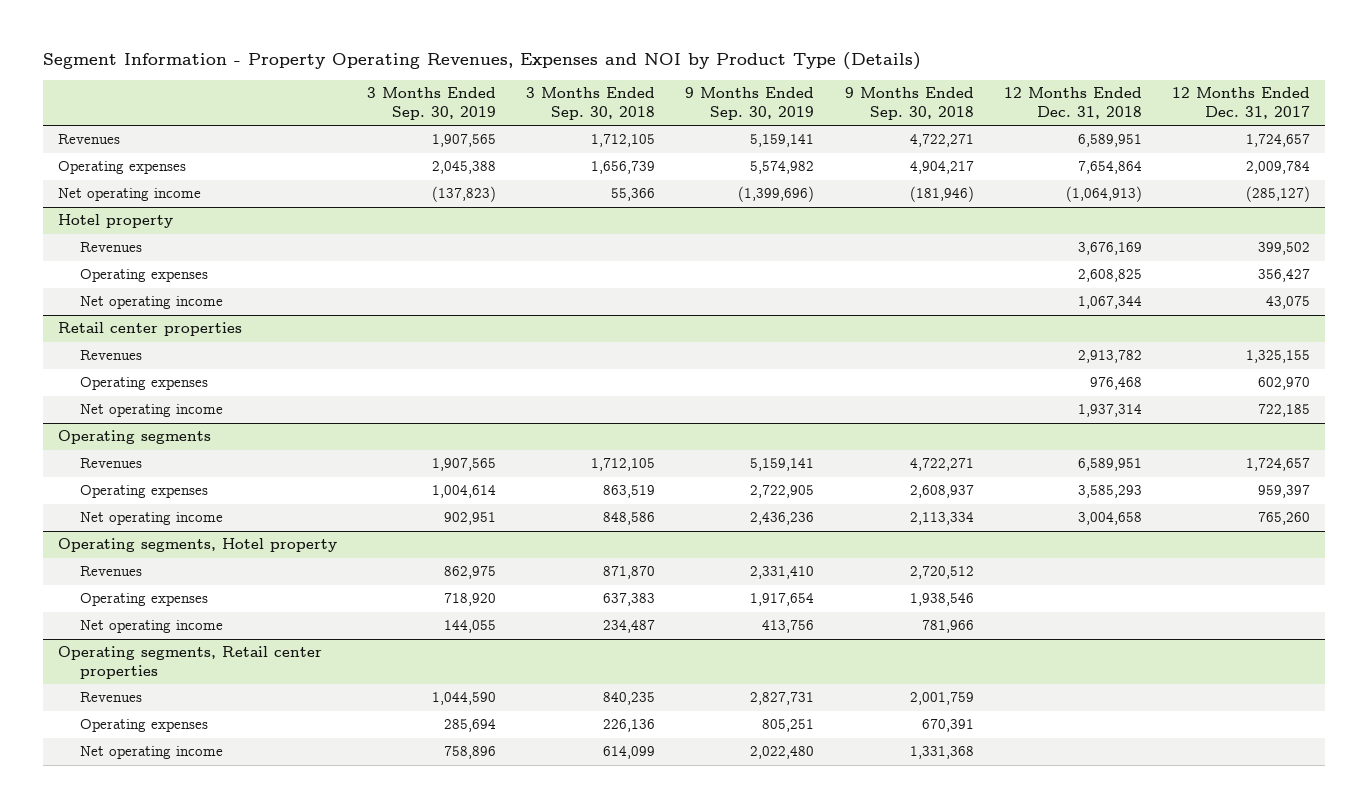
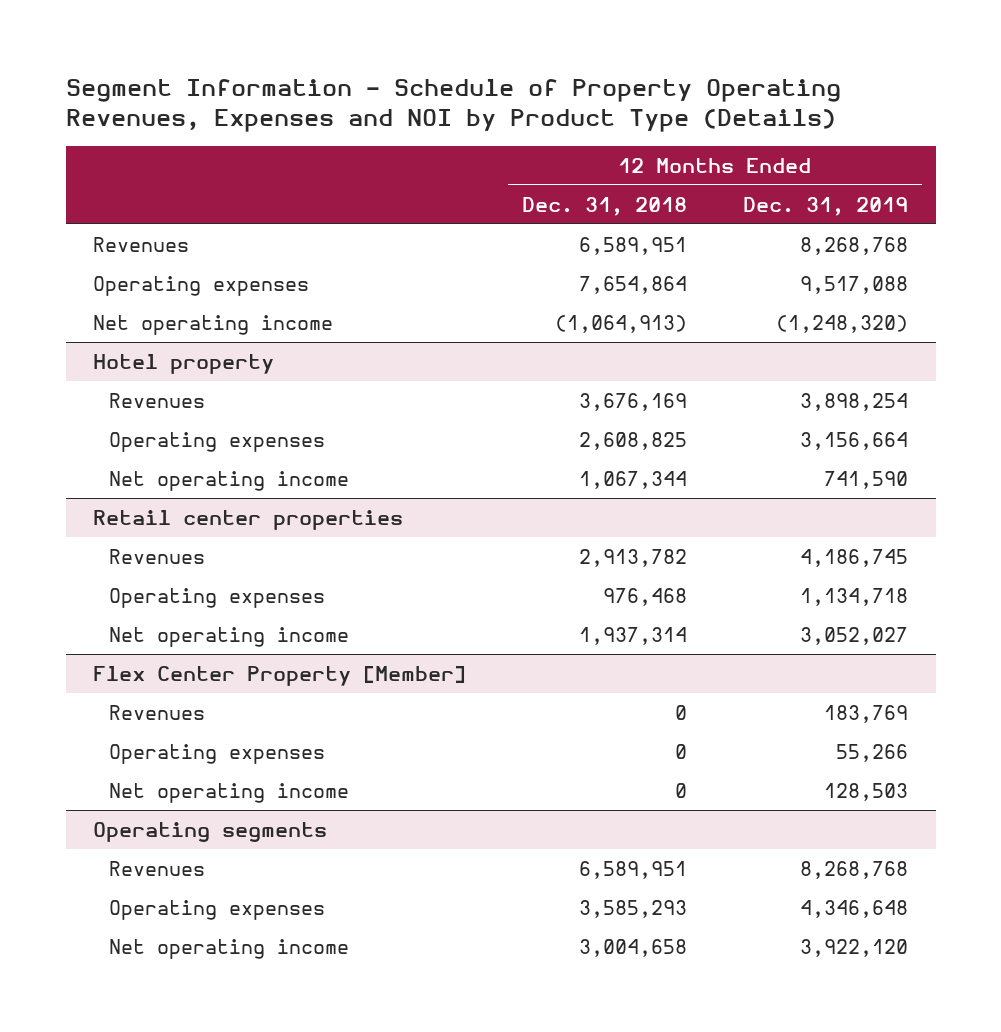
[42,52,921,71] Segment Information - Property Operating Revenues, Expenses and NOI by Product Type (Details) -> [65,78,841,133] Segment Information - Schedule of Property Operating Revenues, Expenses and NOI by Product Type (Details)
[366,87,496,120] 3 Months Ended Sep. 30, 2019 -> none
[526,87,656,120] 3 Months Ended Sep. 30, 2018 -> none
[685,87,815,120] 9 Months Ended Sep. 30, 2019 -> none
[844,87,974,120] 9 Months Ended Sep. 30, 2018 -> none
[1171,87,1310,119] 12 Months Ended Dec. 31, 2017 -> none
none -> [742,196,908,216] Dec. 31, 2019
none -> [93,665,467,686] Flex Center Property [Member]
none -> [109,704,206,720] Revenues
none -> [109,743,326,764] Operating expenses
none -> [109,782,350,803] Net operating income
[57,538,337,553] Operating segments, Hotel property -> none
[79,566,142,577] Revenues -> none
[79,593,208,607] Operating expenses -> none
[79,620,223,634] Net operating income -> none
[57,646,322,680] Operating segments, Retail center properties -> none
[79,692,142,703] Revenues -> none
[79,719,208,733] Operating expenses -> none
[79,746,223,760] Net operating income -> none

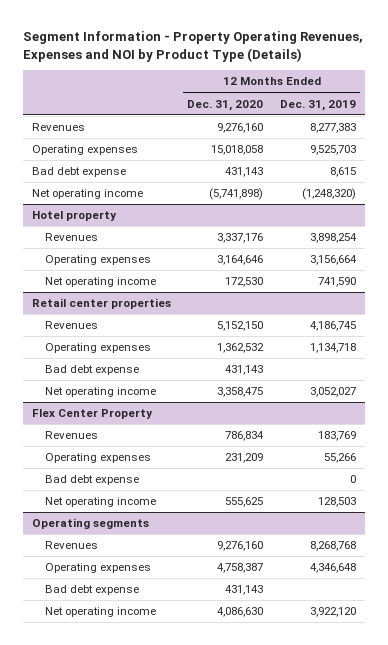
[65,78,841,133] Segment Information - Schedule of Property Operating Revenues, Expenses and NOI by Product Type (Details) -> [23,31,364,62] Segment Information - Property Operating Revenues, Expenses and NOI by Product Type (Details)
[522,196,688,216] Dec. 31, 2018 -> none
none -> [187,99,264,111] Dec. 31, 2020
[799,236,908,255] 8,268,768 -> [310,123,357,134] 8,277,383
[799,275,908,294] 9,517,088 -> [310,145,357,156] 9,525,703
none -> [31,167,126,178] Bad debt expense
none -> [44,365,139,376] Bad debt expense
[93,665,467,686] Flex Center Property [Member] -> [31,409,153,420] Flex Center Property
none -> [44,475,139,486] Bad debt expense
none -> [44,585,139,596] Bad debt expense

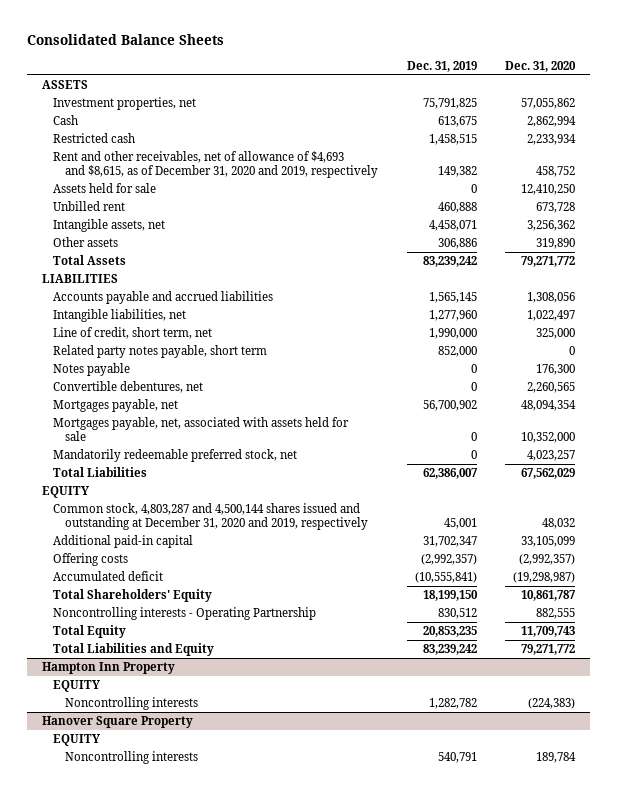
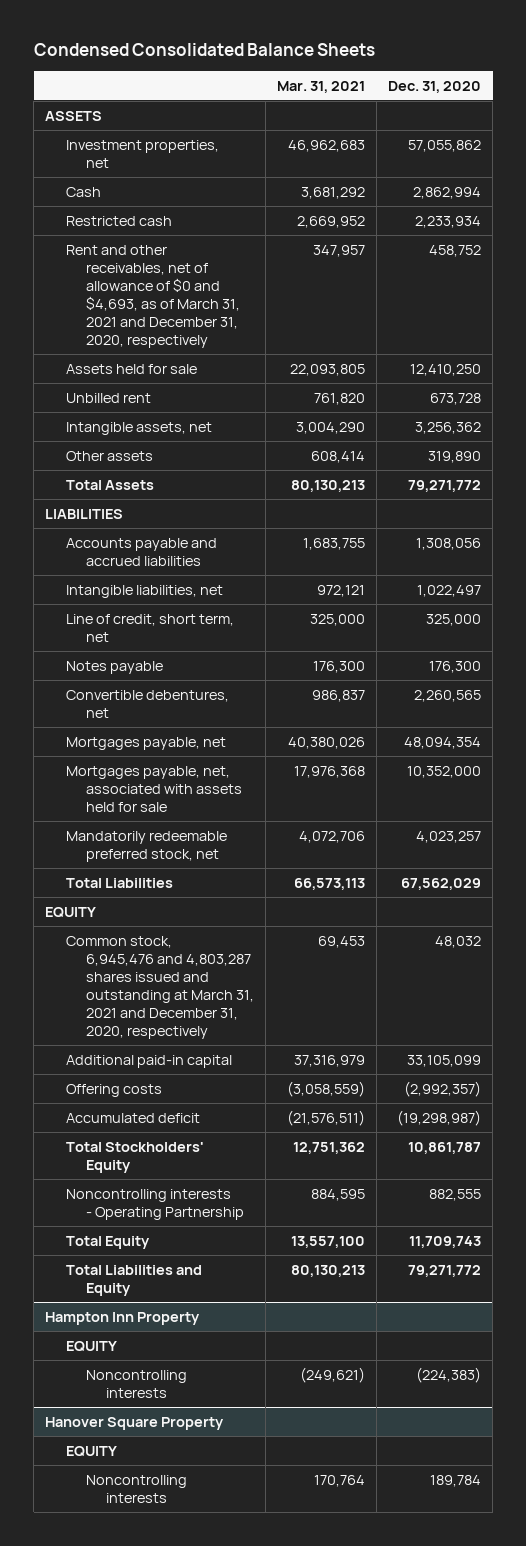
[27,34,225,46] Consolidated Balance Sheets -> [33,43,375,57] Condensed Consolidated Balance Sheets
[406,61,477,73] Dec. 31, 2019 -> none
none -> [276,80,365,93] Mar. 31, 2021
[53,151,378,179] Rent and other receivables, net of allowance of $4,693 and $8,615, as of December 31, 2020 and 2019, respectively -> [65,244,240,348] Rent and other receivables, net of allowance of $0 and $4,693, as of March 31, 2021 and December 31, 2020, respectively
[53,345,268,359] Related party notes payable, short term -> none
[53,503,368,531] Common stock, 4,803,287 and 4,500,144 shares issued and outstanding at December 31, 2020 and 2019, respectively -> [65,935,254,1039] Common stock, 6,945,476 and 4,803,287 shares issued and outstanding at March 31, 2021 and December 31, 2020, respectively
[53,589,213,603] Total Shareholders' Equity -> [65,1141,204,1173] Total Stockholders' Equity

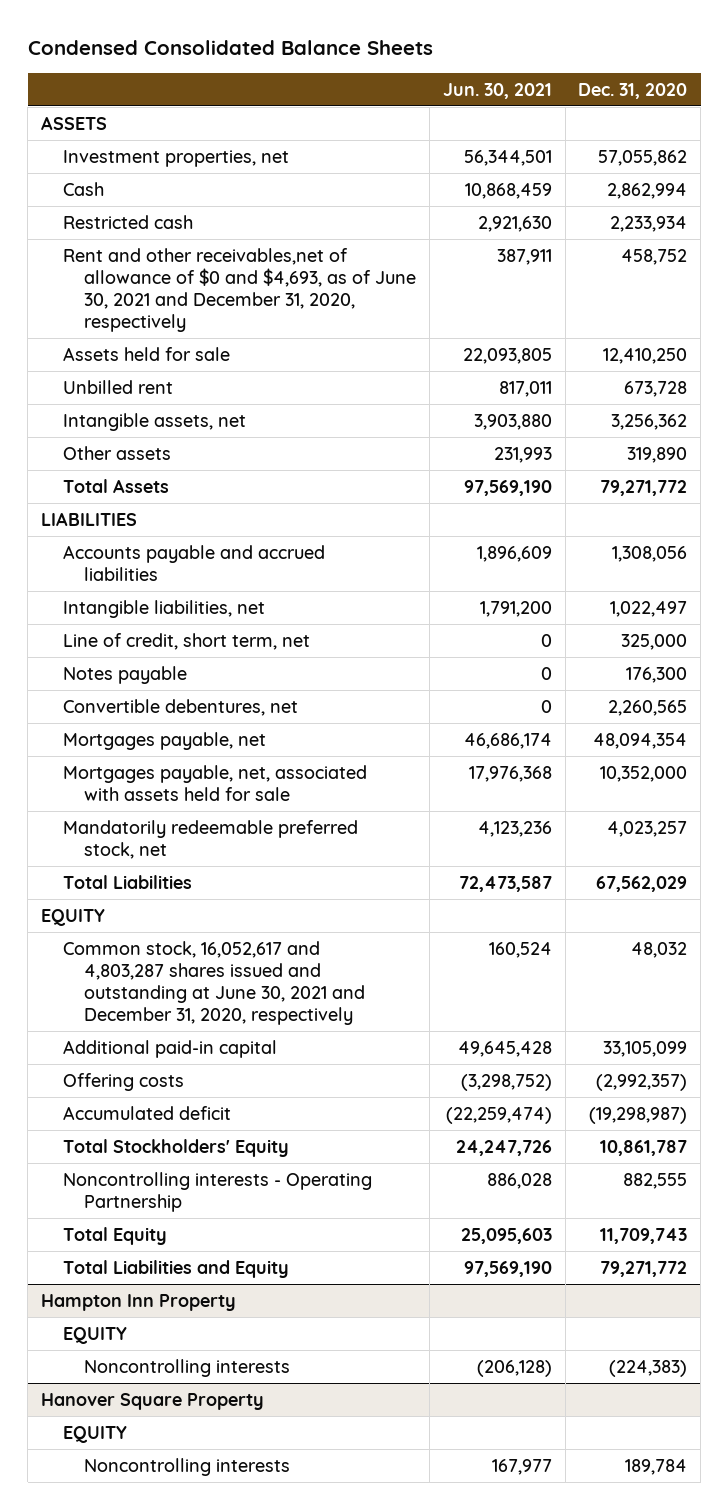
[276,80,365,93] Mar. 31, 2021 -> none
none -> [442,82,552,99] Jun. 30, 2021
[65,244,240,348] Rent and other receivables, net of allowance of $0 and $4,693, as of March 31, 2021 and December 31, 2020, respectively -> [62,247,417,332] Rent and other receivables,net of allowance of $0 and $4,693, as of June 30, 2021 and December 31, 2020, respectively
[65,935,254,1039] Common stock, 6,945,476 and 4,803,287 shares issued and outstanding at March 31, 2021 and December 31, 2020, respectively -> [62,940,366,1025] Common stock, 16,052,617 and 4,803,287 shares issued and outstanding at June 30, 2021 and December 31, 2020, respectively

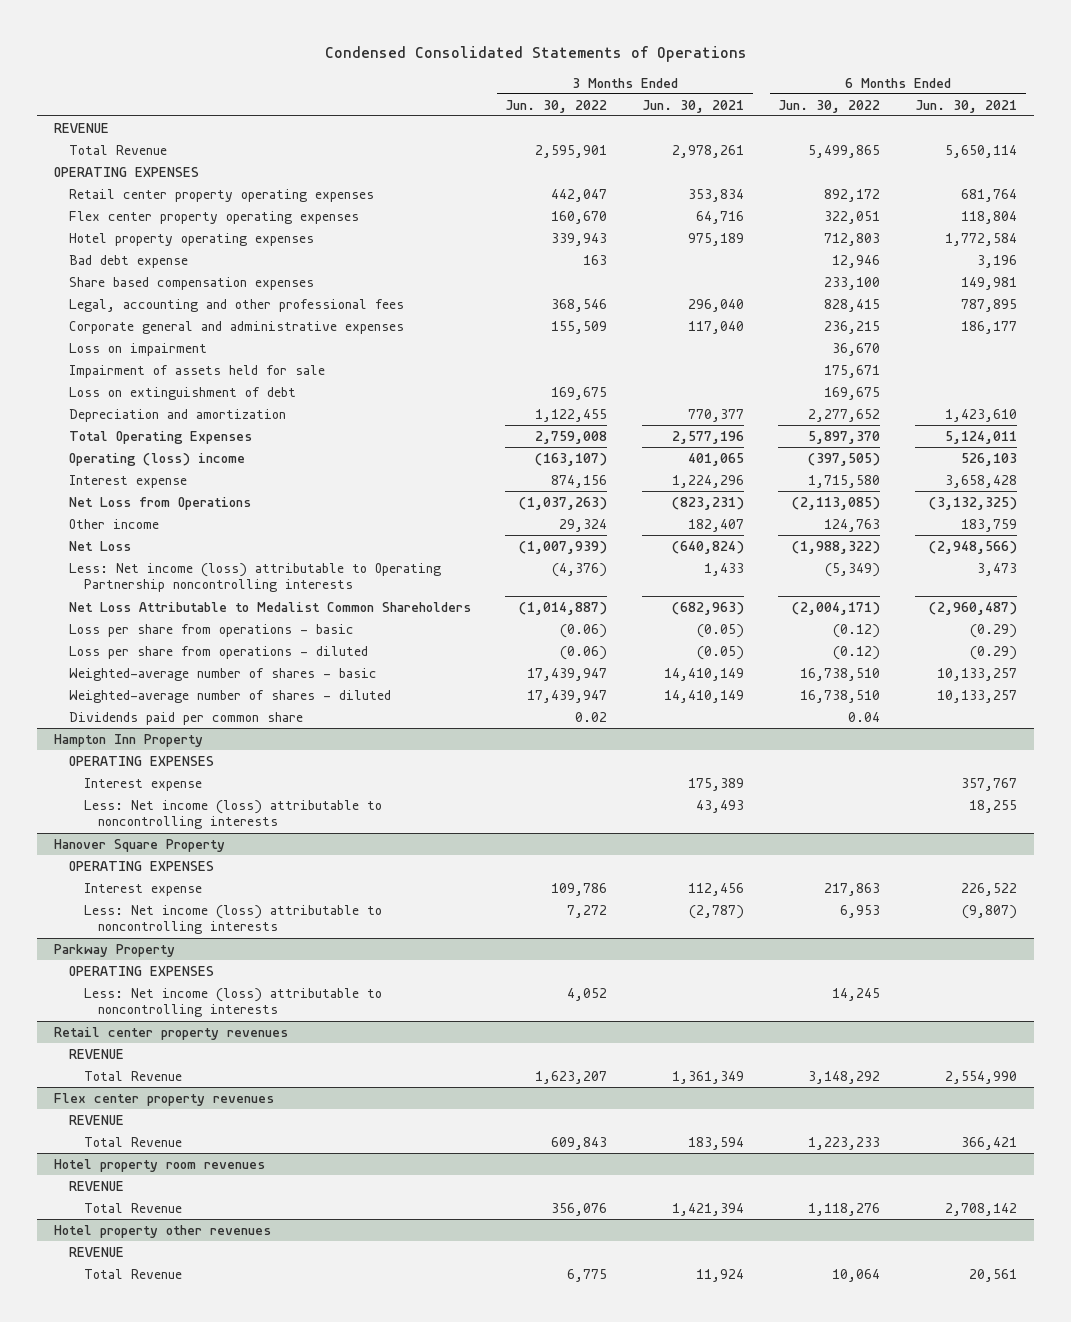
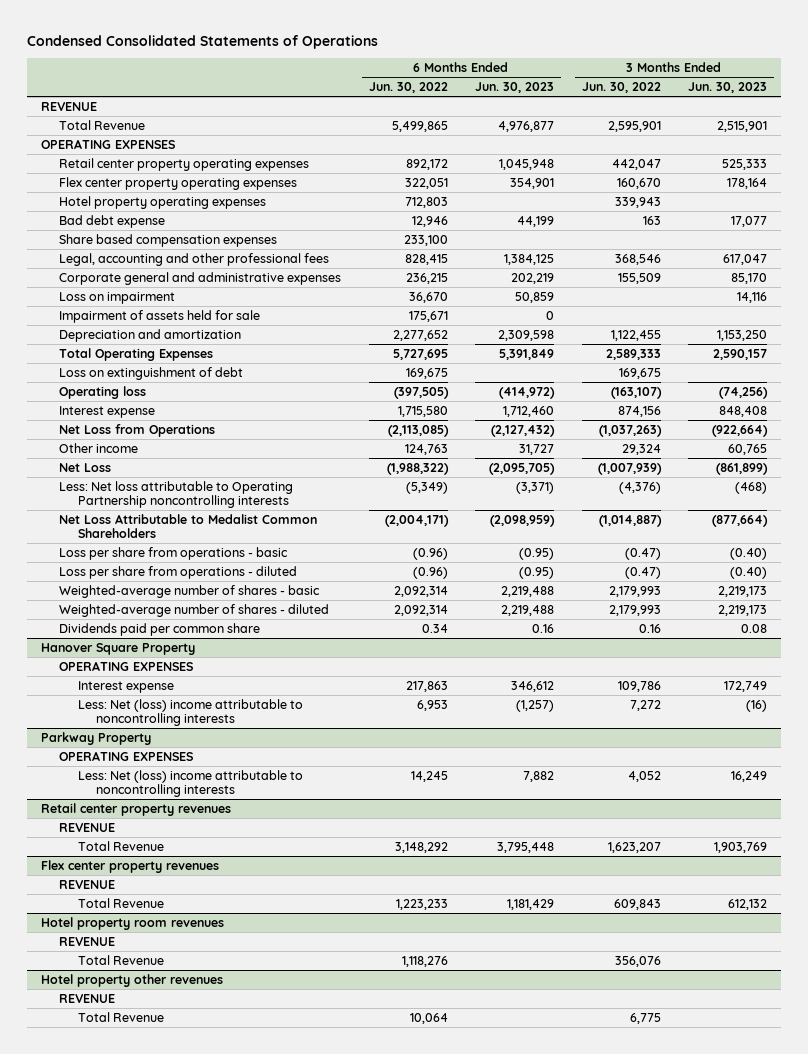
[641,99,744,113] Jun. 30, 2021 -> none
[915,99,1018,113] Jun. 30, 2021 -> none
none -> [475,82,555,94] Jun. 30, 2023
none -> [688,82,768,94] Jun. 30, 2023
[535,430,608,444] 2,759,008 -> [605,348,661,360] 2,589,333
[808,430,881,444] 5,897,370 -> [392,348,448,360] 5,727,695
[68,386,296,400] Loss on extinguishment of debt -> [59,366,244,380] Loss on extinguishment of debt
[68,452,245,466] Operating (loss) income -> [59,385,147,399] Operating loss
[68,562,441,593] Less: Net income (loss) attributable to Operating Partnership noncontrolling interests -> [59,480,294,509] Less: Net loss attributable to Operating Partnership noncontrolling interests
[54,733,204,747] Hampton Inn Property -> none
[68,755,214,766] OPERATING EXPENSES -> none
[83,777,202,791] Interest expense -> none
[83,799,382,830] Less: Net income (loss) attributable to noncontrolling interests -> none
[560,623,608,638] (0.06) -> [624,547,661,560] (0.47)
[833,623,881,638] (0.12) -> [412,547,448,560] (0.96)
[560,645,608,660] (0.06) -> [624,566,661,579] (0.47)
[833,645,881,660] (0.12) -> [412,566,448,579] (0.96)
[527,667,608,681] 17,439,947 -> [608,585,661,597] 2,179,993
[800,667,881,681] 16,738,510 -> [393,585,448,597] 2,092,314
[527,689,608,703] 17,439,947 -> [608,604,661,616] 2,179,993
[800,689,881,703] 16,738,510 -> [393,604,448,616] 2,092,314
[575,711,608,722] 0.02 -> [638,623,661,633] 0.16
[848,711,881,722] 0.04 -> [421,623,448,633] 0.34
[83,904,382,935] Less: Net income (loss) attributable to noncontrolling interests -> [77,698,303,727] Less: Net (loss) income attributable to noncontrolling interests
[83,987,382,1018] Less: Net income (loss) attributable to noncontrolling interests -> [77,769,303,798] Less: Net (loss) income attributable to noncontrolling interests

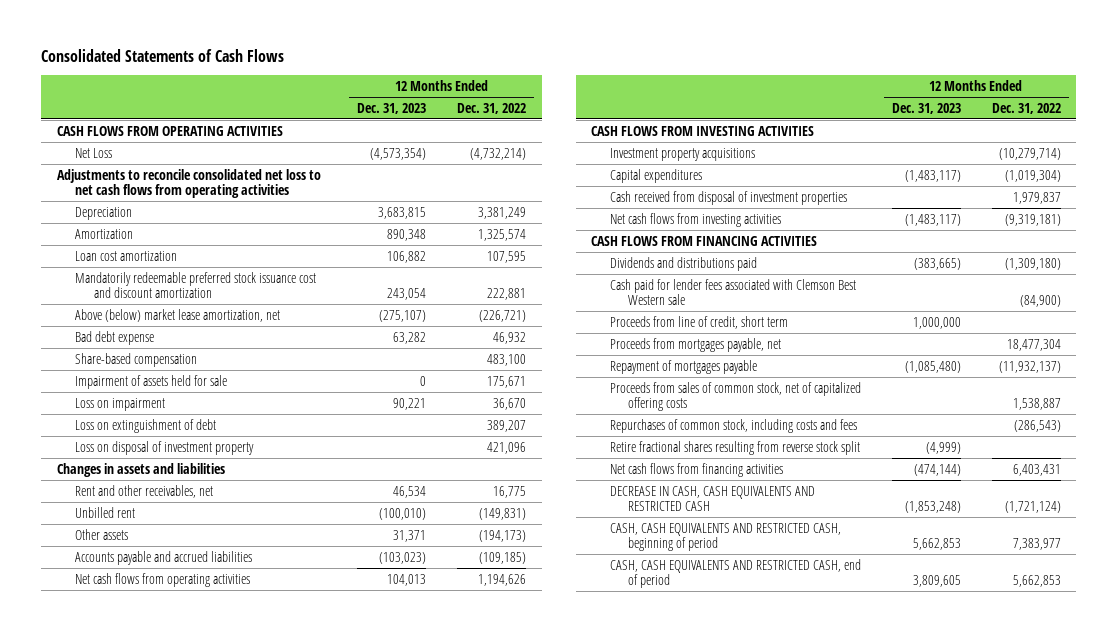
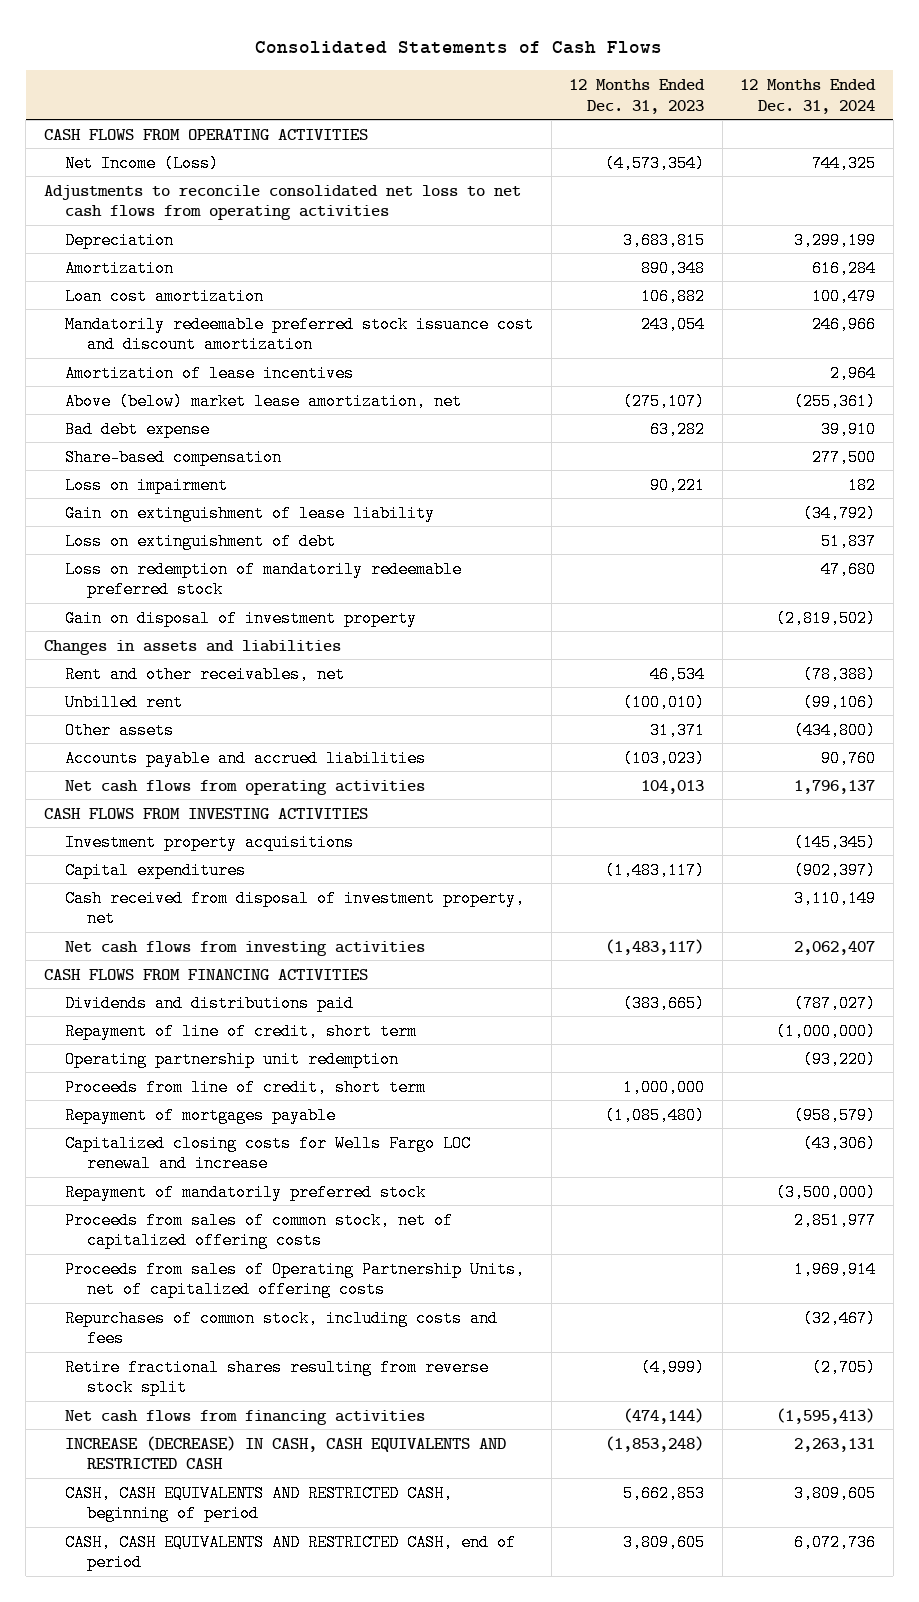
[457,102,527,114] Dec. 31, 2022 -> none
none -> [740,78,877,114] 12 Months Ended Dec. 31, 2024
[75,147,113,158] Net Loss -> [65,154,220,172] Net Income (Loss)
none -> [65,364,355,382] Amortization of lease incentives
[75,374,228,389] Impairment of assets held for sale -> none
none -> [65,504,436,522] Gain on extinguishment of lease liability
none -> [65,560,463,599] Loss on redemption of mandatorily redeemable preferred stock
[75,440,255,455] Loss on disposal of investment property -> [65,609,418,627] Gain on disposal of investment property
[609,190,847,205] Cash received from disposal of investment properties -> [65,889,526,928] Cash received from disposal of investment property, net
[609,278,856,306] Cash paid for lender fees associated with Clemson Best Western sale -> none
none -> [65,1022,418,1040] Repayment of line of credit, short term
none -> [65,1050,400,1068] Operating partnership unit redemption
[609,337,781,352] Proceeds from mortgages payable, net -> none
none -> [65,1134,472,1173] Capitalized closing costs for Wells Fargo LOC renewal and increase
none -> [65,1183,427,1201] Repayment of mandatorily preferred stock
none -> [65,1260,526,1299] Proceeds from sales of Operating Partnership Units, net of capitalized offering costs
[609,485,815,512] DECREASE IN CASH, CASH EQUIVALENTS AND RESTRICTED CASH -> [65,1435,507,1470] INCREASE (DECREASE) IN CASH, CASH EQUIVALENTS AND RESTRICTED CASH

